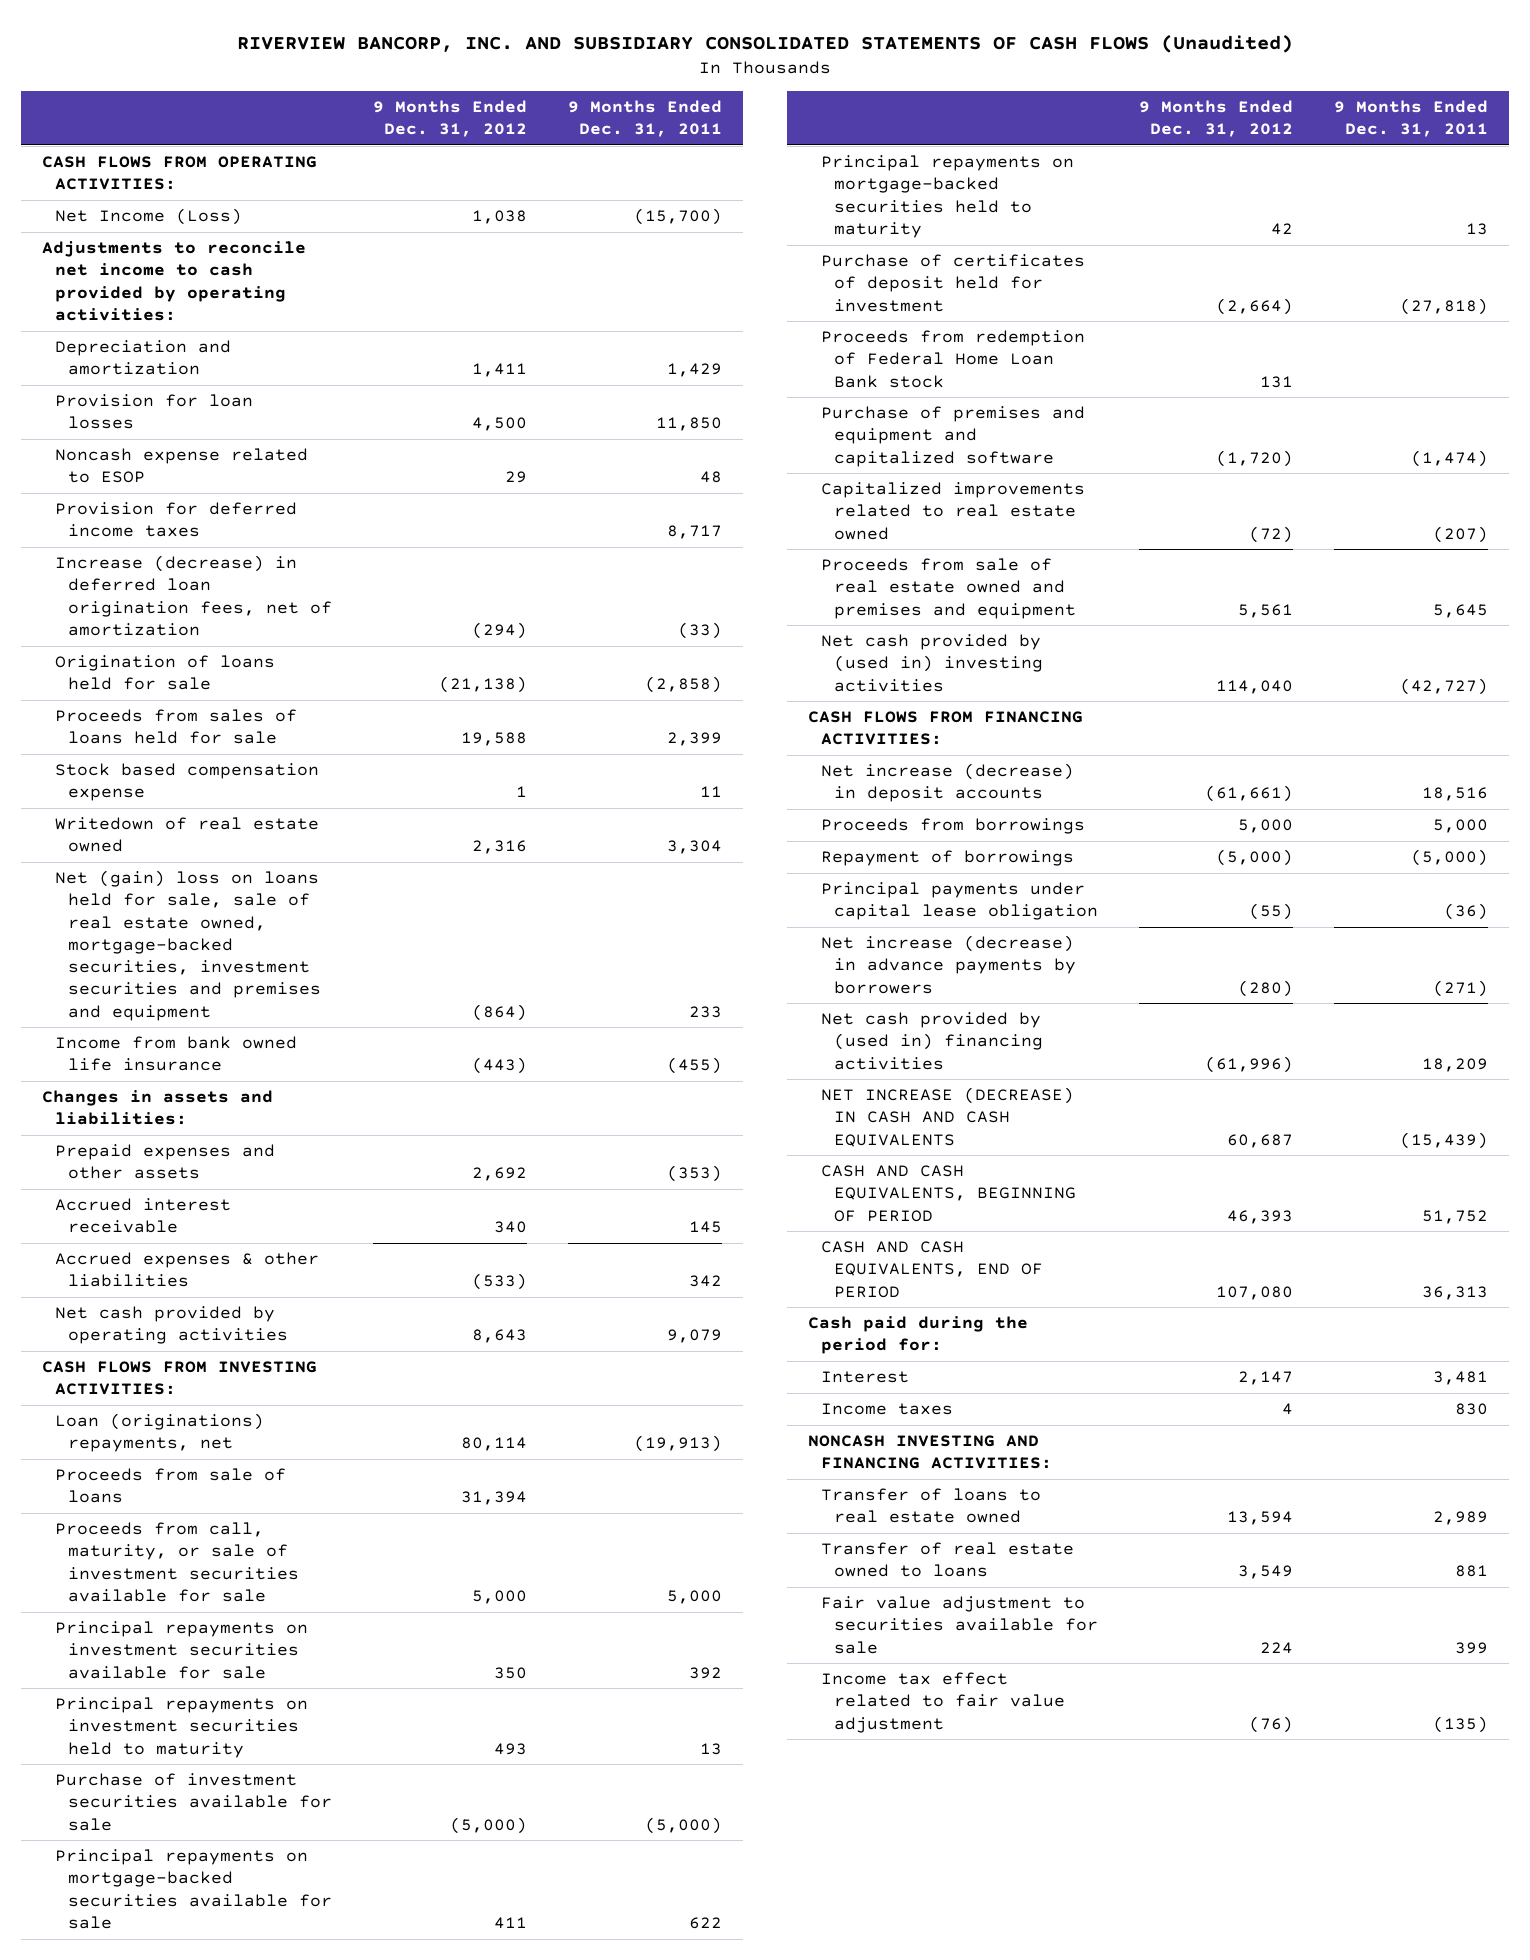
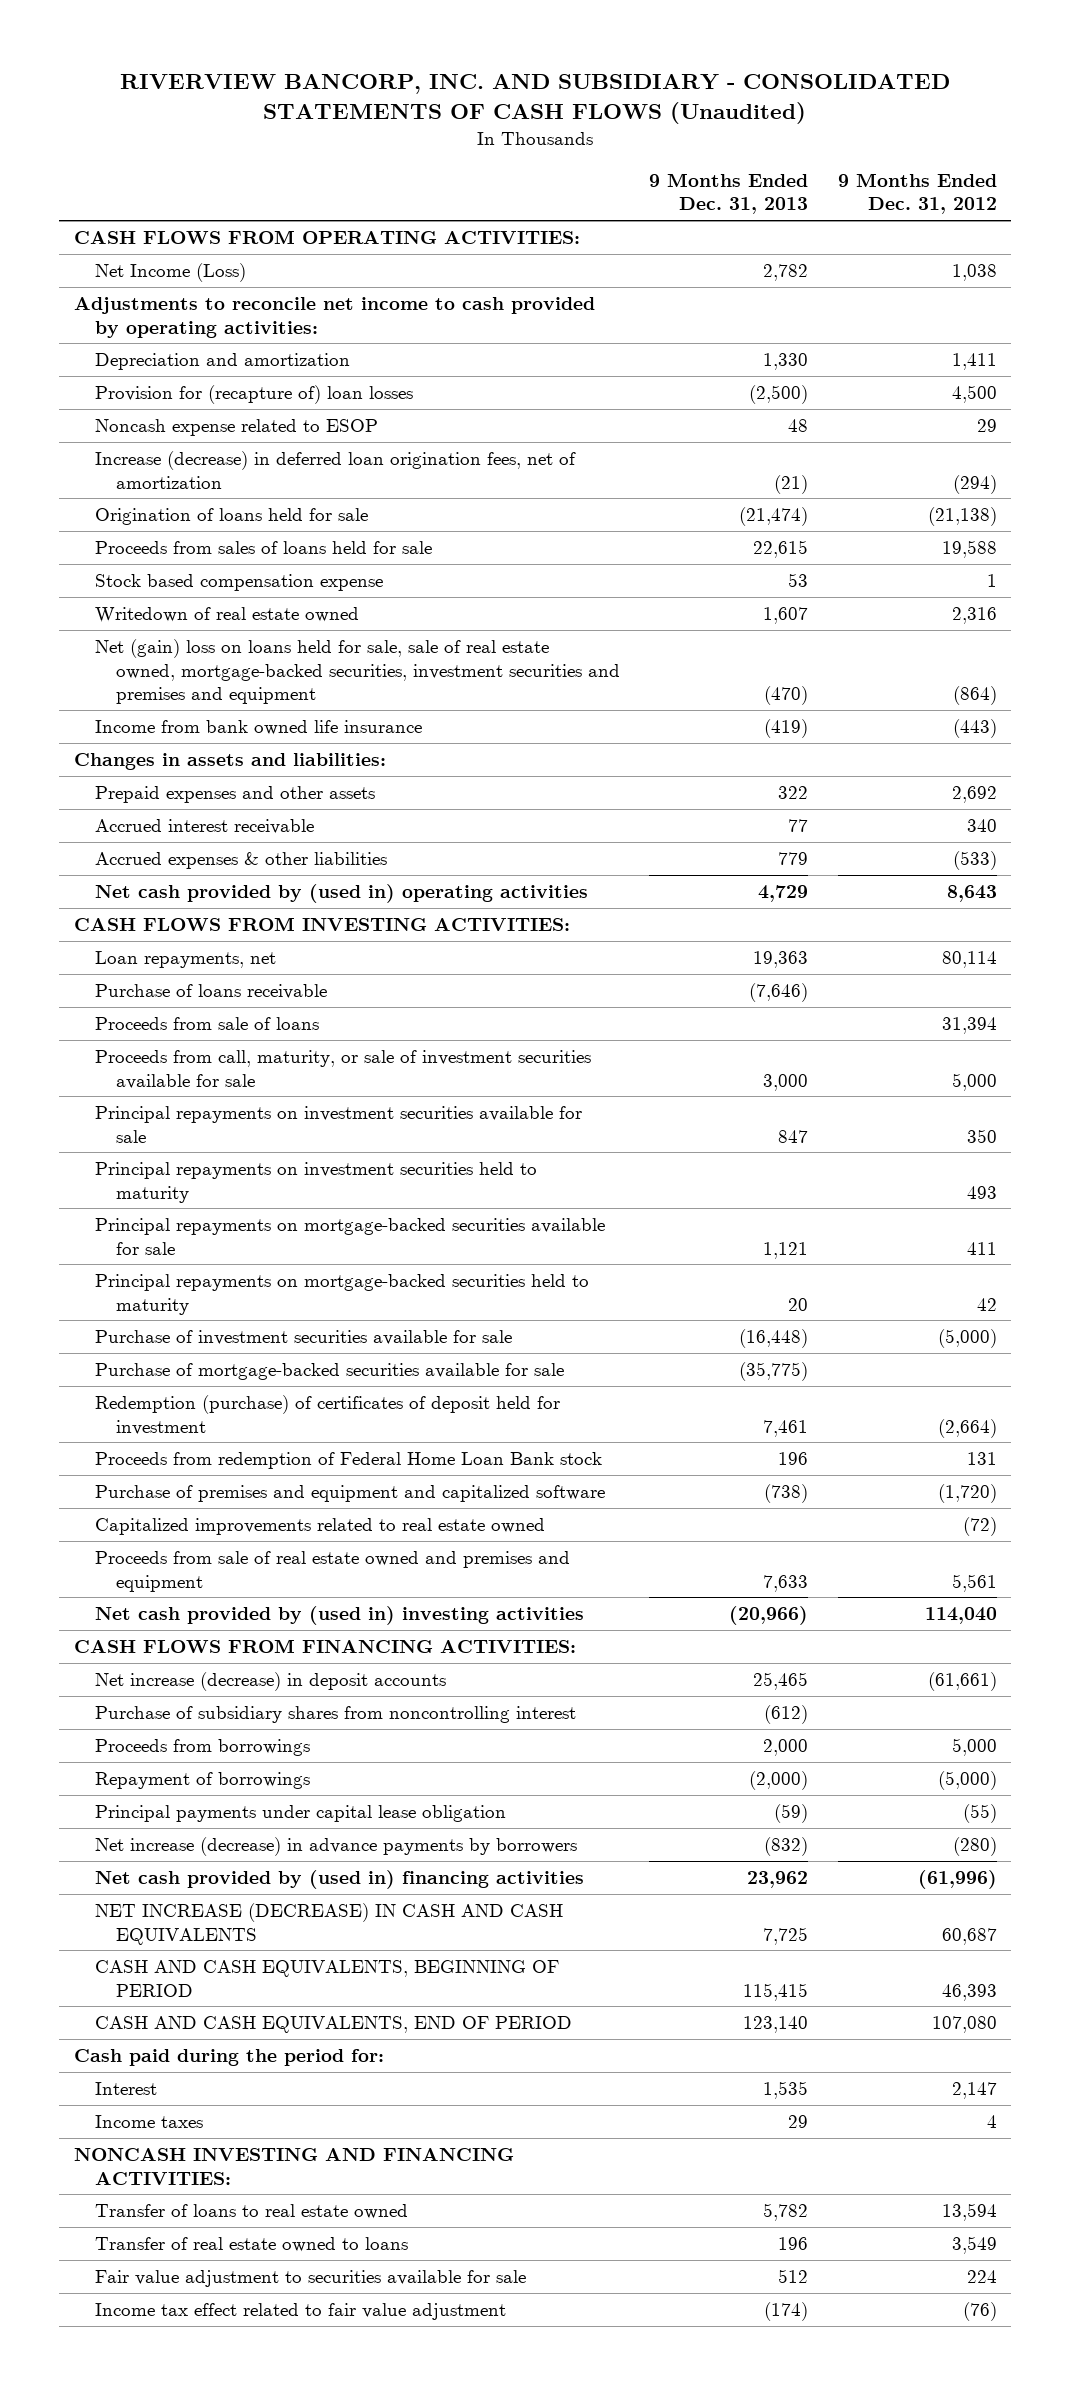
[237,34,1294,53] RIVERVIEW BANCORP, INC. AND SUBSIDIARY CONSOLIDATED STATEMENTS OF CASH FLOWS (Unaudited) -> [120,74,951,124] RIVERVIEW BANCORP, INC. AND SUBSIDIARY - CONSOLIDATED STATEMENTS OF CASH FLOWS (Unaudited)
[568,99,723,138] 9 Months Ended Dec. 31, 2011 -> none
none -> [649,172,809,215] 9 Months Ended Dec. 31, 2013
[55,394,254,430] Provision for loan losses -> [95,385,414,405] Provision for (recapture of) loan losses
[55,502,298,538] Provision for deferred income taxes -> none
[55,1306,289,1345] Net cash provided by operating activities -> [95,884,589,904] Net cash provided by (used in) operating activities
[55,1413,265,1453] Loan (originations) repayments, net -> [95,951,277,969] Loan repayments, net
none -> [95,984,328,1000] Purchase of loans receivable
[55,1773,333,1831] Purchase of investment securities available for sale -> [95,1330,513,1346] Purchase of investment securities available for sale
none -> [95,1363,565,1381] Purchase of mortgage-backed securities available for sale
[821,254,1086,312] Purchase of certificates of deposit held for investment -> [95,1395,561,1435] Redemption (purchase) of certificates of deposit held for investment
none -> [95,1706,577,1724] Purchase of subsidiary shares from noncontrolling interest

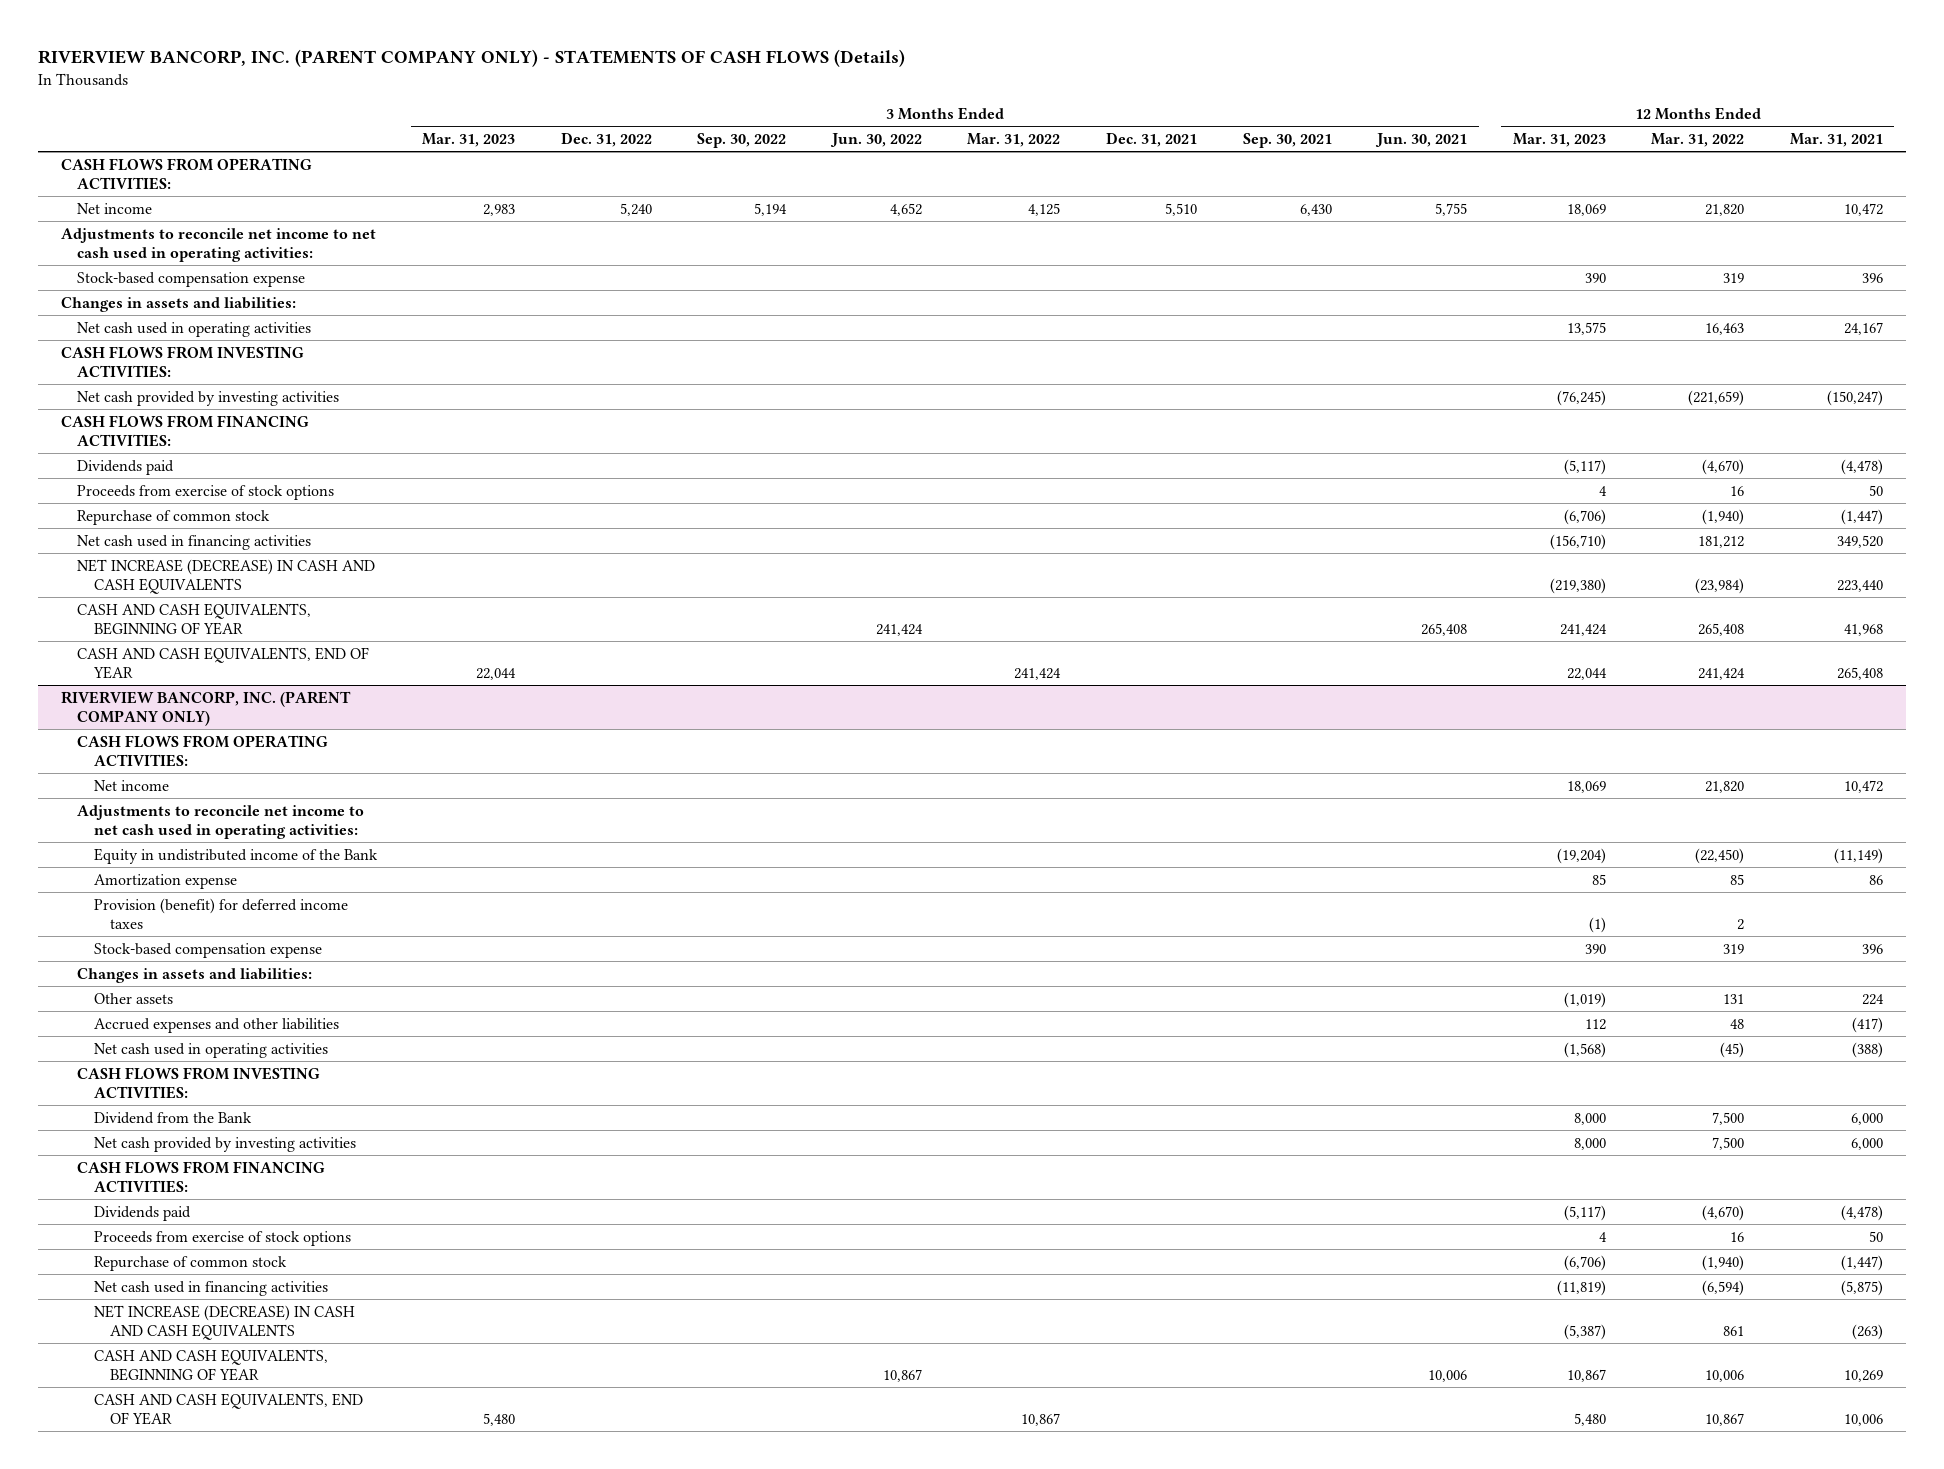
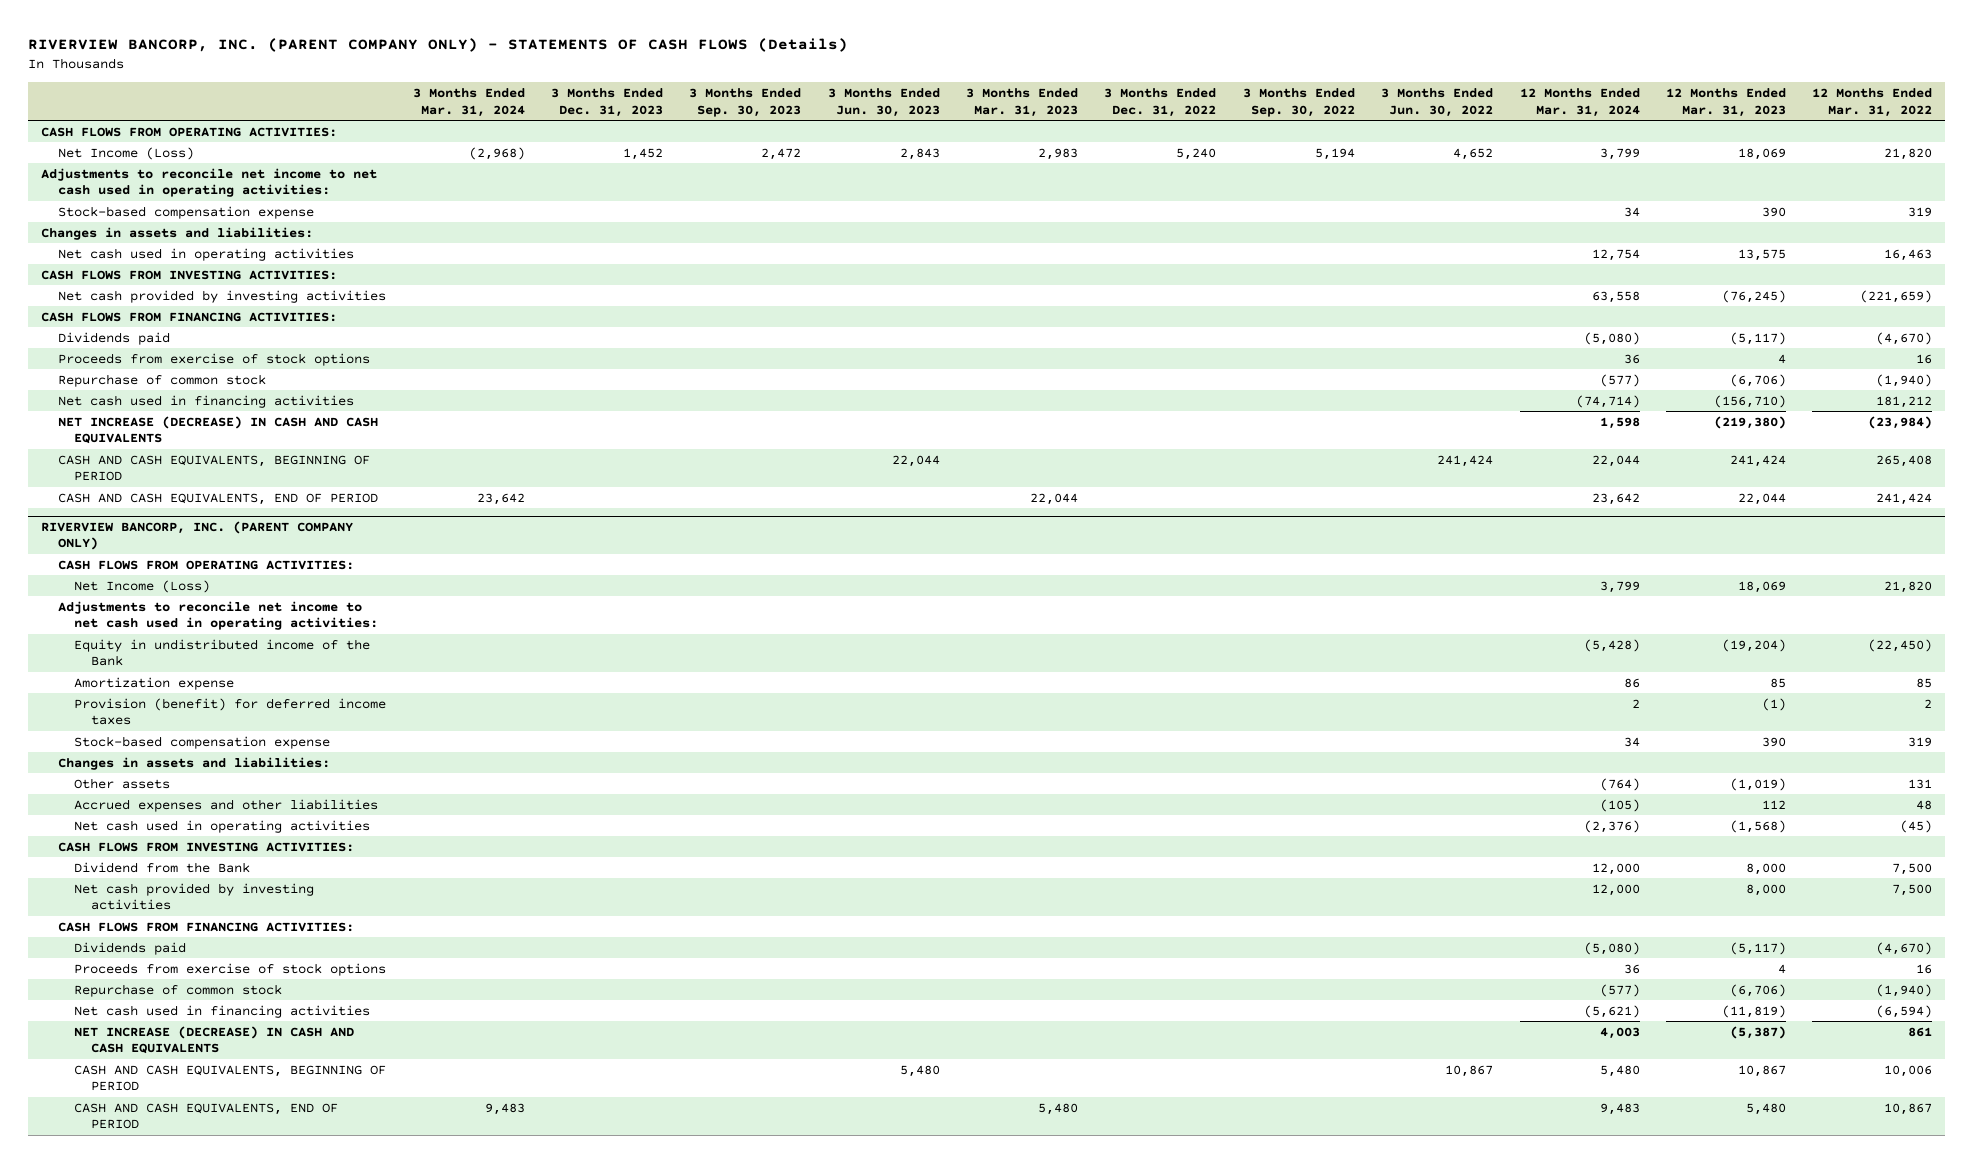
[967,133,1061,148] Mar. 31, 2022 -> none
[1106,132,1198,148] Dec. 31, 2021 -> none
[1242,133,1332,149] Sep. 30, 2021 -> none
[1375,133,1468,148] Jun. 30, 2021 -> none
[1789,133,1883,148] Mar. 31, 2021 -> none
none -> [412,88,525,117] 3 Months Ended Mar. 31, 2024
none -> [551,88,664,117] 3 Months Ended Dec. 31, 2023
none -> [689,88,802,117] 3 Months Ended Sep. 30, 2023
none -> [827,88,940,117] 3 Months Ended Jun. 30, 2023
none -> [1519,88,1640,117] 12 Months Ended Mar. 31, 2024
[77,202,153,214] Net income -> [57,146,194,160] Net Income (Loss)
[77,602,312,635] CASH AND CASH EQUIVALENTS, BEGINNING OF YEAR -> [57,454,370,482] CASH AND CASH EQUIVALENTS, BEGINNING OF PERIOD
[77,646,370,679] CASH AND CASH EQUIVALENTS, END OF YEAR -> [57,492,378,505] CASH AND CASH EQUIVALENTS, END OF PERIOD
[93,779,169,791] Net income -> [74,579,211,593] Net Income (Loss)
[93,1348,328,1381] CASH AND CASH EQUIVALENTS, BEGINNING OF YEAR -> [74,1064,387,1092] CASH AND CASH EQUIVALENTS, BEGINNING OF PERIOD
[93,1392,363,1425] CASH AND CASH EQUIVALENTS, END OF YEAR -> [74,1102,339,1130] CASH AND CASH EQUIVALENTS, END OF PERIOD

